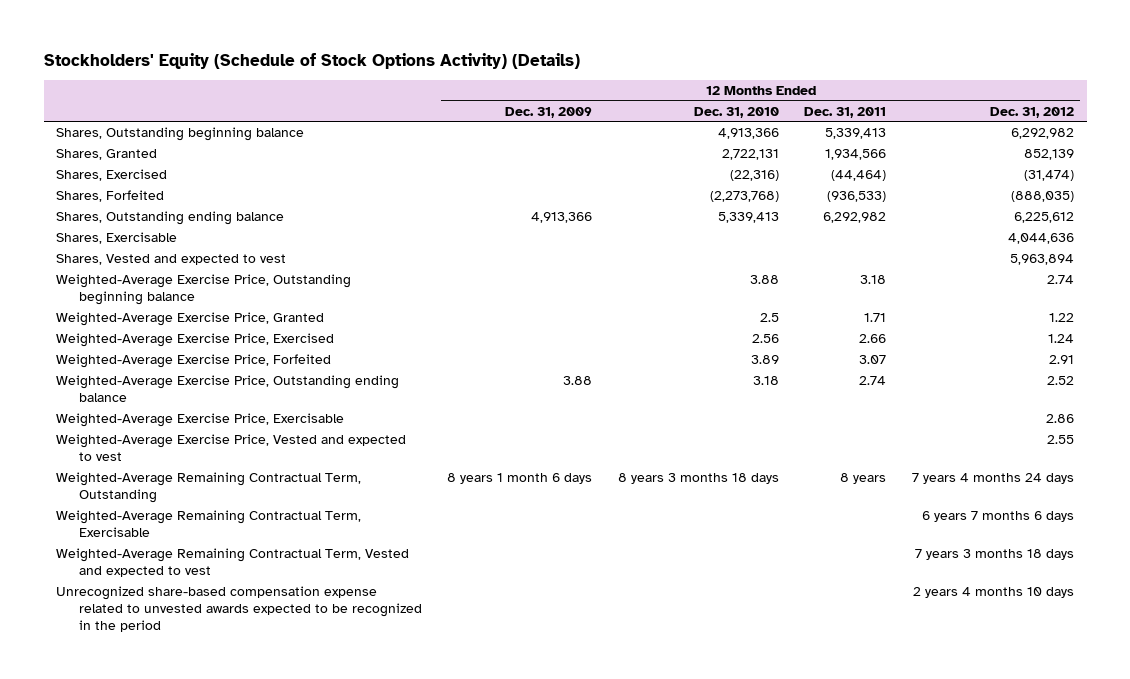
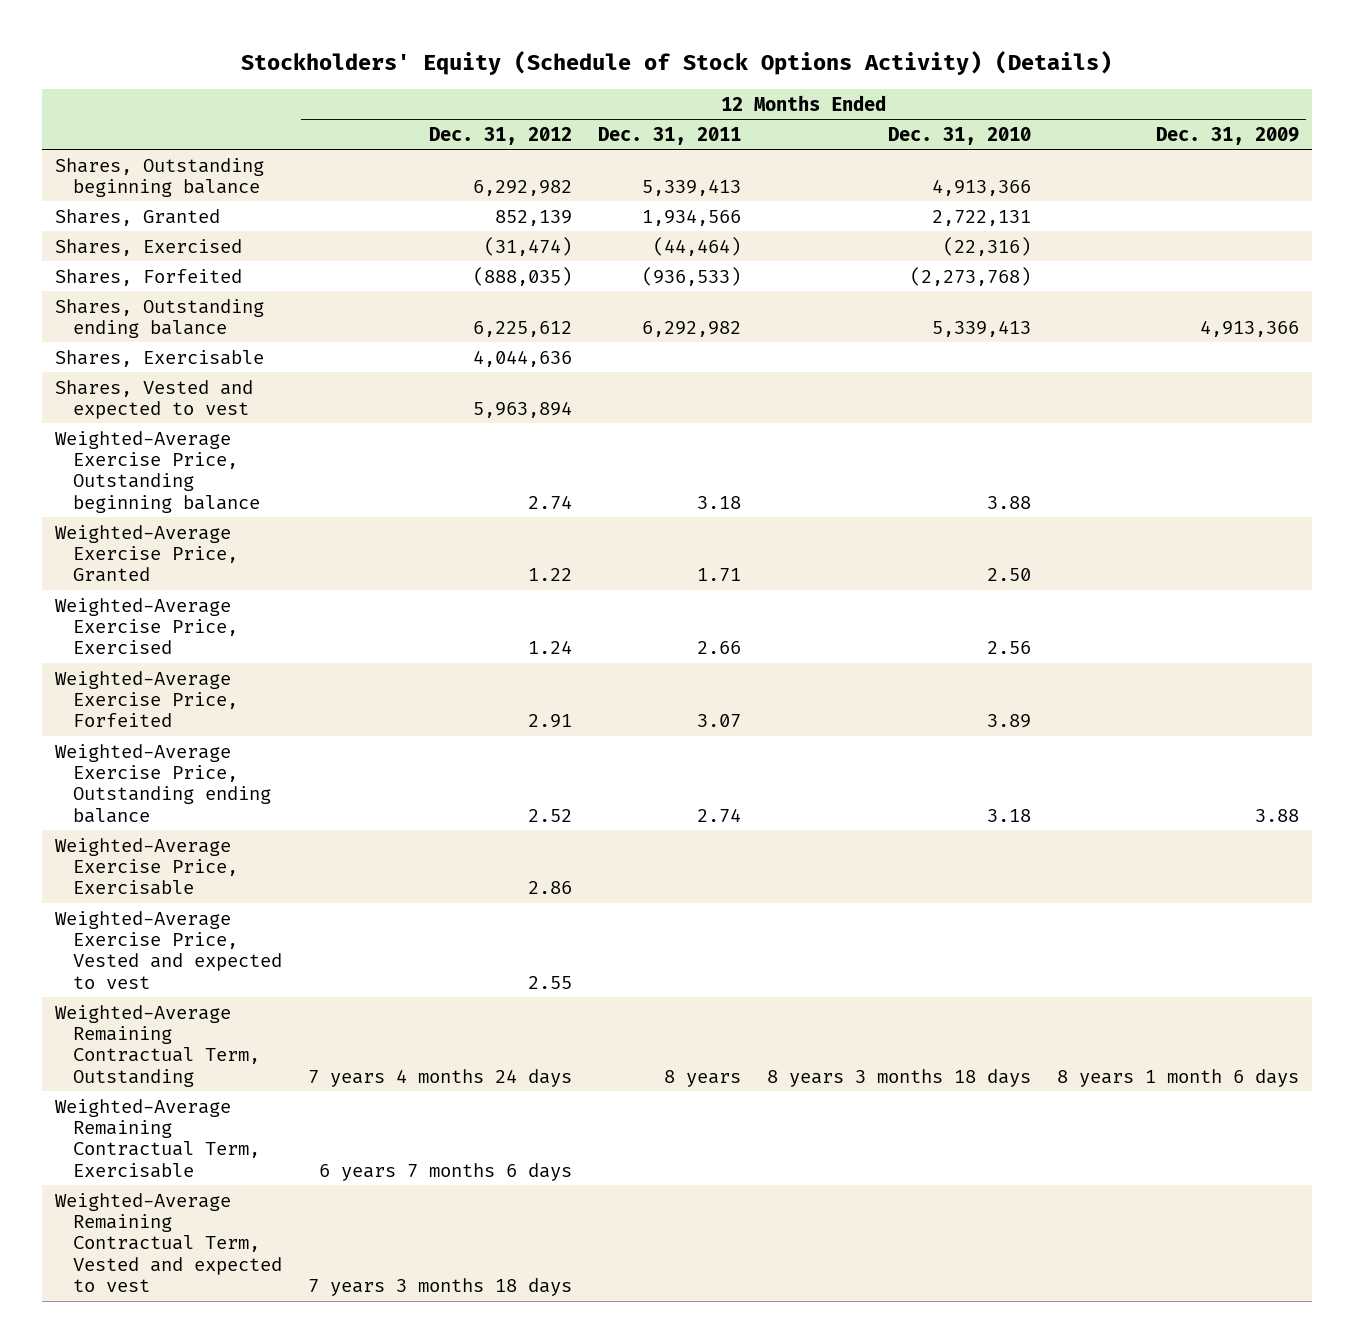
[759,313,779,323] 2.5 -> [987,568,1032,582] 2.50
[56,586,422,632] Unrecognized share-based compensation expense related to unvested awards expected to be recognized in the period -> none

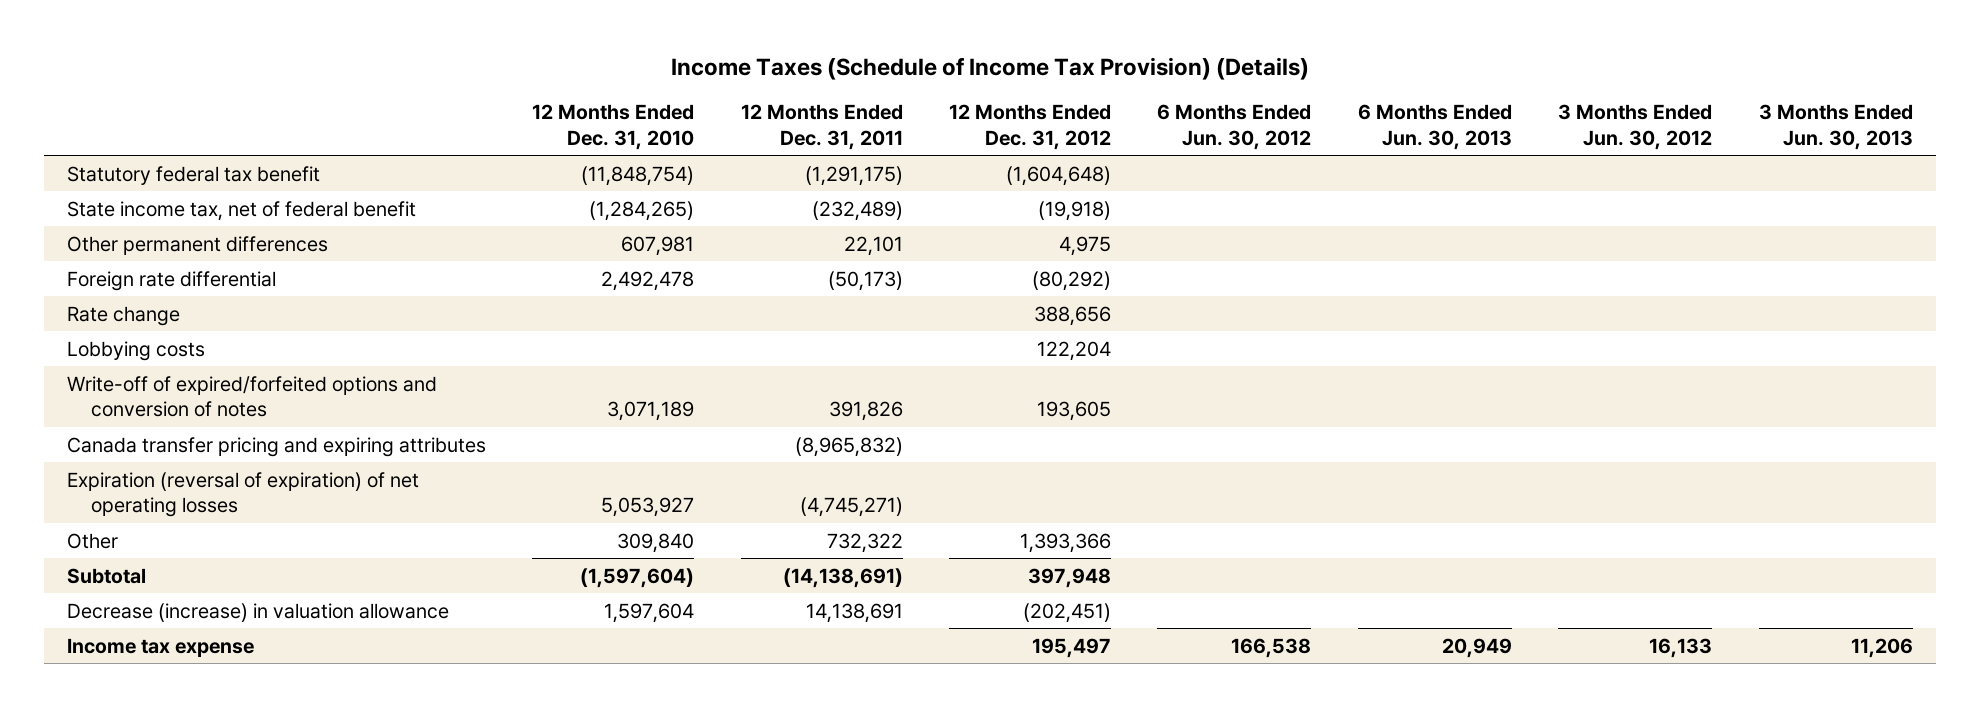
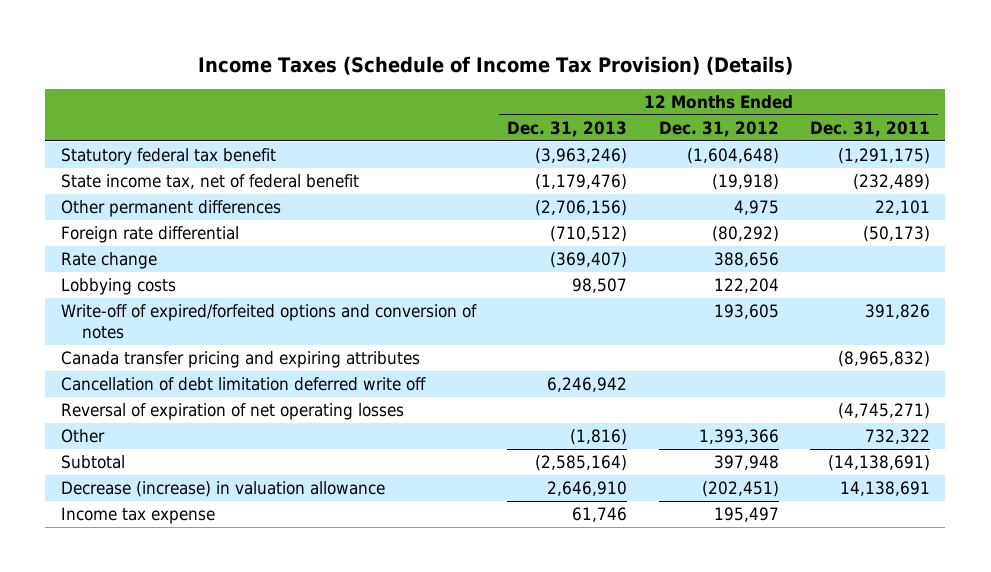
[532,104,695,150] 12 Months Ended Dec. 31, 2010 -> none
[1157,104,1312,150] 6 Months Ended Jun. 30, 2012 -> none
[1357,104,1512,150] 6 Months Ended Jun. 30, 2013 -> none
[1558,104,1713,150] 3 Months Ended Jun. 30, 2012 -> none
[1758,104,1913,150] 3 Months Ended Jun. 30, 2013 -> none
none -> [507,121,628,138] Dec. 31, 2013
none -> [61,377,427,392] Cancellation of debt limitation deferred write off
[66,471,419,518] Expiration (reversal of expiration) of net operating losses -> [61,403,405,421] Reversal of expiration of net operating losses

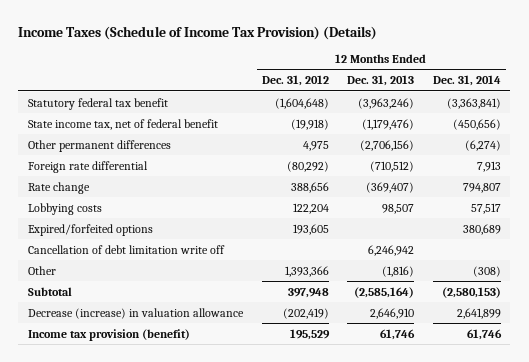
[809,121,930,138] Dec. 31, 2011 -> none
none -> [433,75,502,87] Dec. 31, 2014
[61,351,421,369] Canada transfer pricing and expiring attributes -> none
[61,403,405,421] Reversal of expiration of net operating losses -> none
[61,304,478,340] Write-off of expired/forfeited options and conversion of notes -> [27,223,153,236] Expired/forfeited options
[61,377,427,392] Cancellation of debt limitation deferred write off -> [27,244,225,254] Cancellation of debt limitation write off
[701,481,779,498] (202,451) -> [282,307,329,319] (202,419)
[61,507,216,525] Income tax expense -> [27,328,190,341] Income tax provision (benefit)
[713,507,779,523] 195,497 -> [289,328,330,340] 195,529

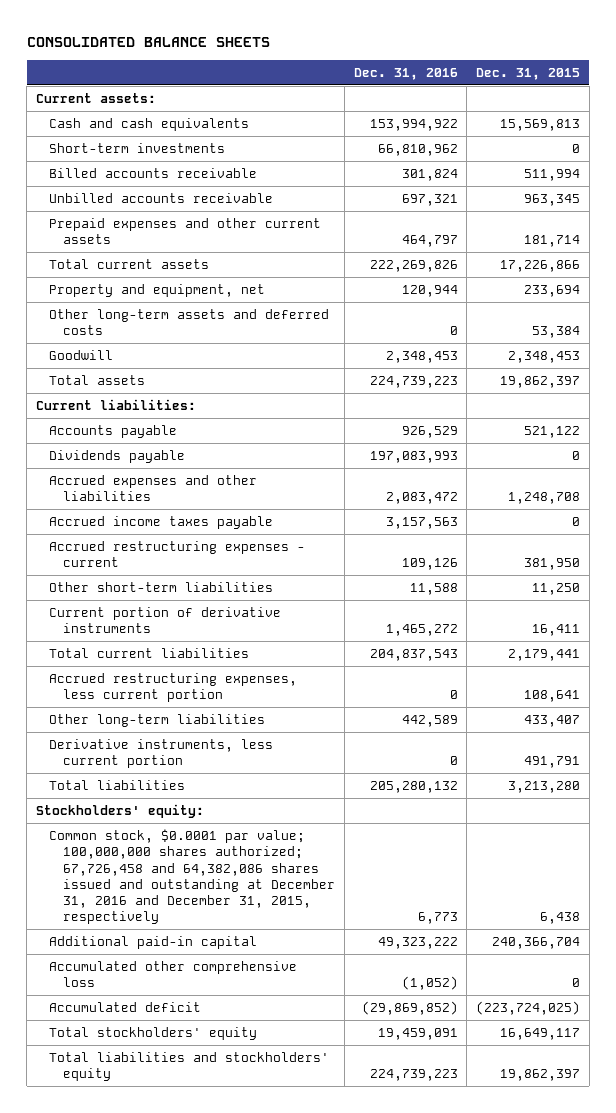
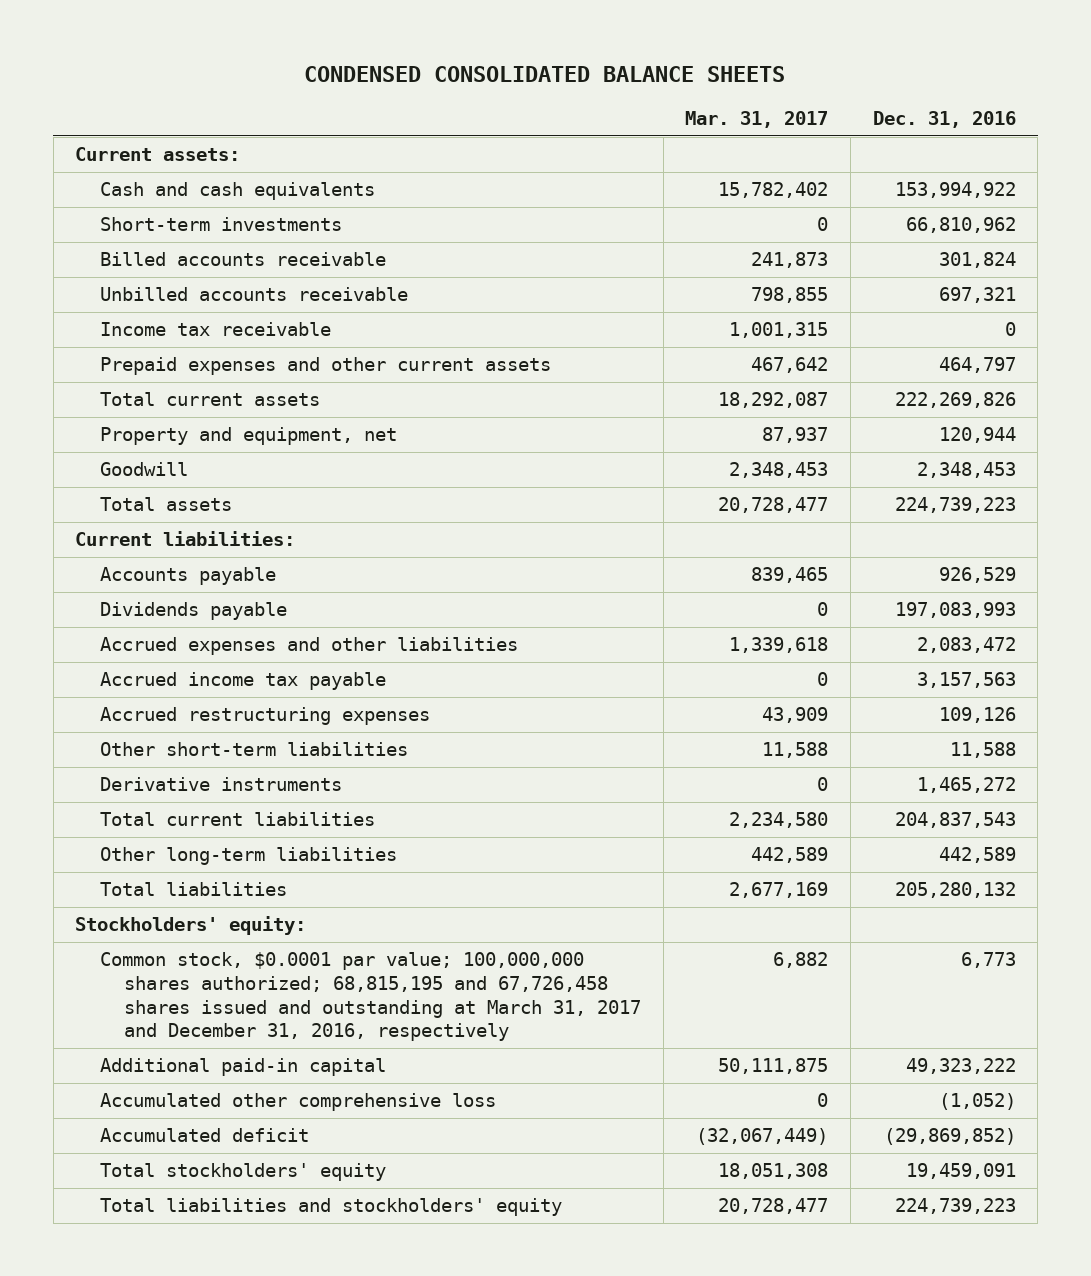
[26,36,270,47] CONSOLIDATED BALANCE SHEETS -> [304,66,786,83] CONDENSED CONSOLIDATED BALANCE SHEETS
[476,67,581,80] Dec. 31, 2015 -> none
none -> [685,111,829,129] Mar. 31, 2017
none -> [99,322,331,337] Income tax receivable
[49,309,330,336] Other long-term assets and deferred costs -> none
[49,516,274,530] Accrued income taxes payable -> [99,672,386,691] Accrued income tax payable
[49,541,306,568] Accrued restructuring expenses - current -> [99,707,430,726] Accrued restructuring expenses
[49,607,282,634] Current portion of derivative instruments -> [99,777,342,792] Derivative instruments
[49,673,298,703] Accrued restructuring expenses, less current portion -> none
[49,739,274,769] Derivative instruments, less current portion -> none
[49,829,336,925] Common stock, $0.0001 par value; 100,000,000 shares authorized; 67,726,458 and 64,382,086 shares issued and outstanding at December 31, 2016 and December 31, 2015, respectively -> [99,952,642,1042] Common stock, $0.0001 par value; 100,000,000 shares authorized; 68,815,195 and 67,726,458 shares issued and outstanding at March 31, 2017 and December 31, 2016, respectively

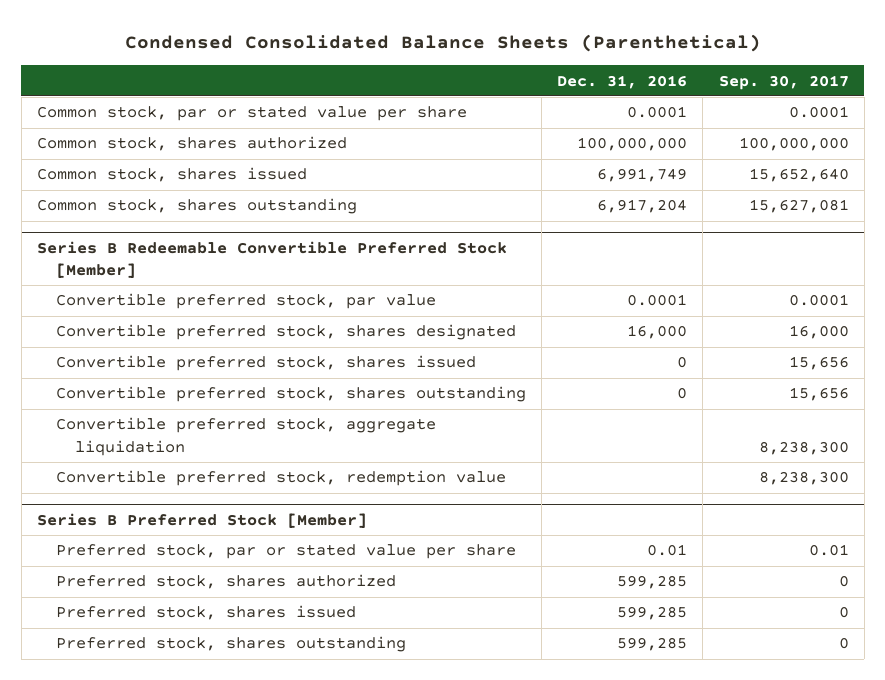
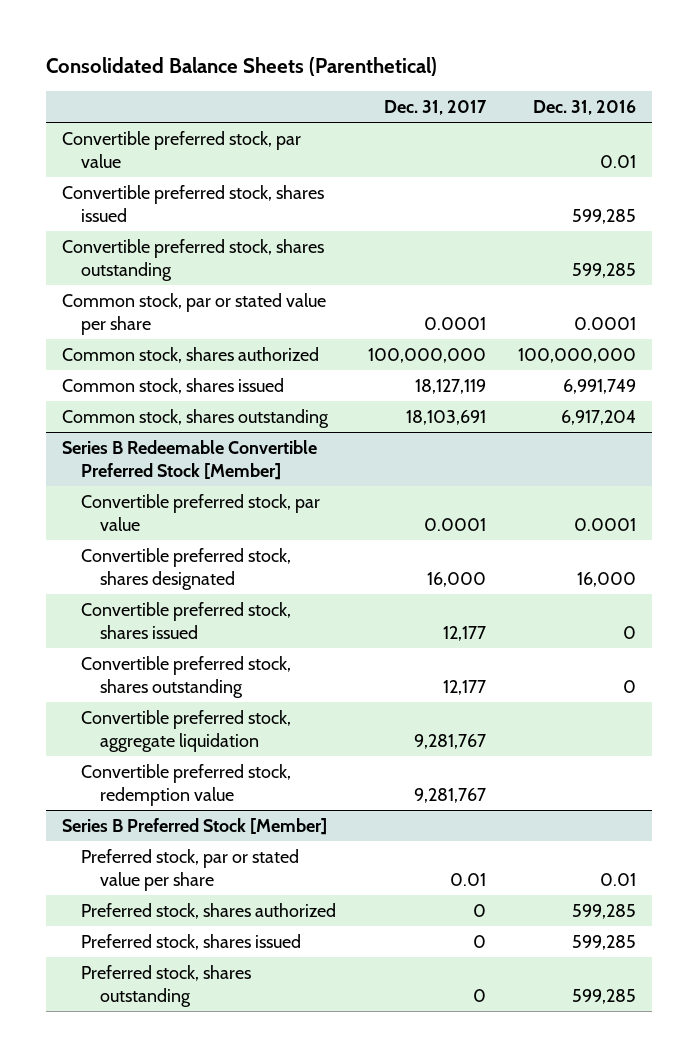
[124,33,761,52] Condensed Consolidated Balance Sheets (Parenthetical) -> [45,57,437,77] Consolidated Balance Sheets (Parenthetical)
[718,74,849,90] Sep. 30, 2017 -> none
none -> [384,99,488,115] Dec. 31, 2017
none -> [61,130,301,168] Convertible preferred stock, par value
none -> [61,184,324,222] Convertible preferred stock, shares issued
none -> [61,238,324,281] Convertible preferred stock, shares outstanding

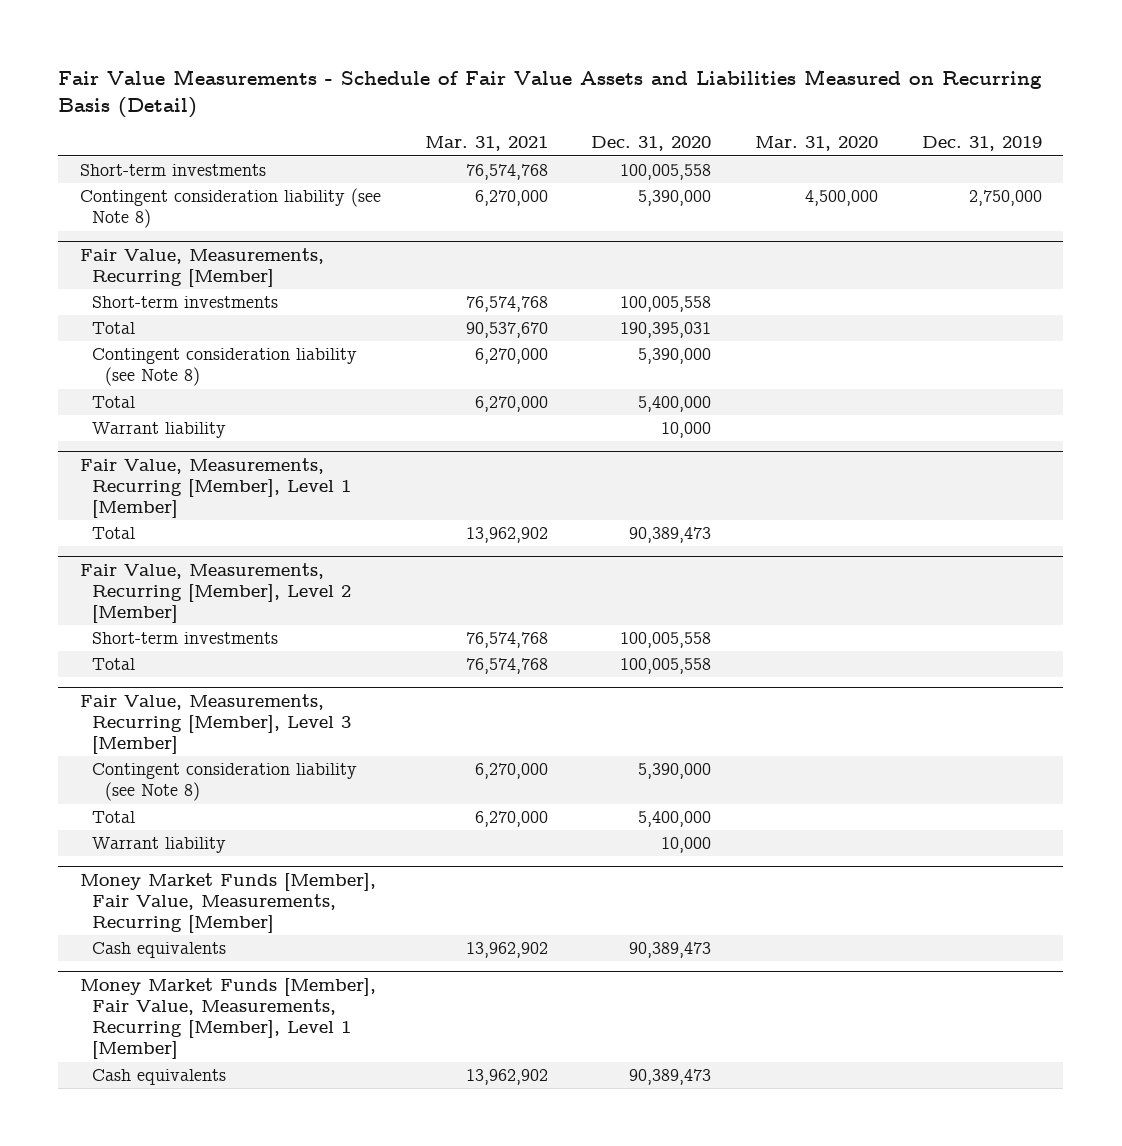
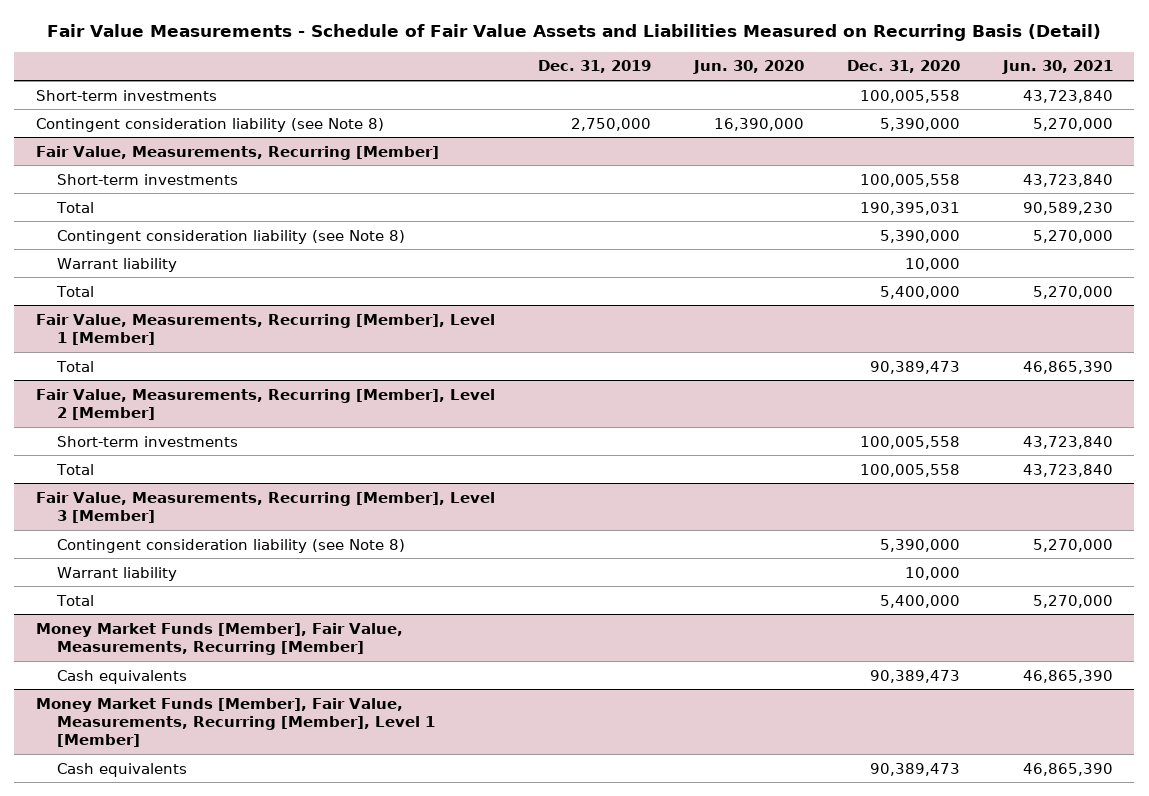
[424,136,548,152] Mar. 31, 2021 -> none
[754,136,878,152] Mar. 31, 2020 -> none
none -> [692,60,804,75] Jun. 30, 2020
none -> [1001,60,1113,75] Jun. 30, 2021
[92,396,136,409] Total -> [56,285,95,297] Total
[92,811,136,824] Total -> [56,594,95,606] Total

